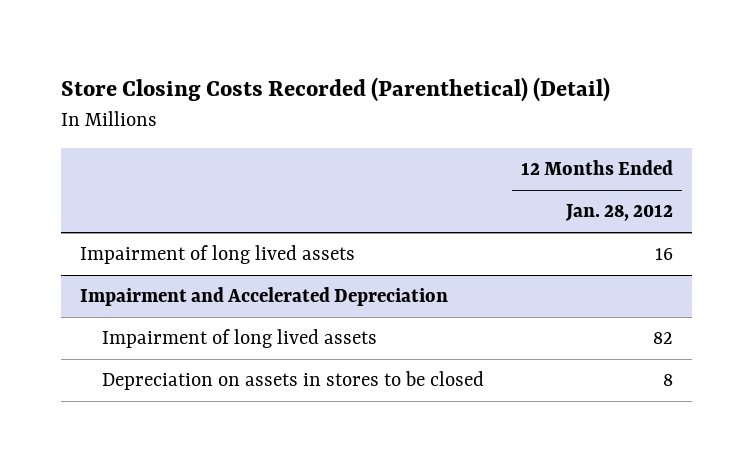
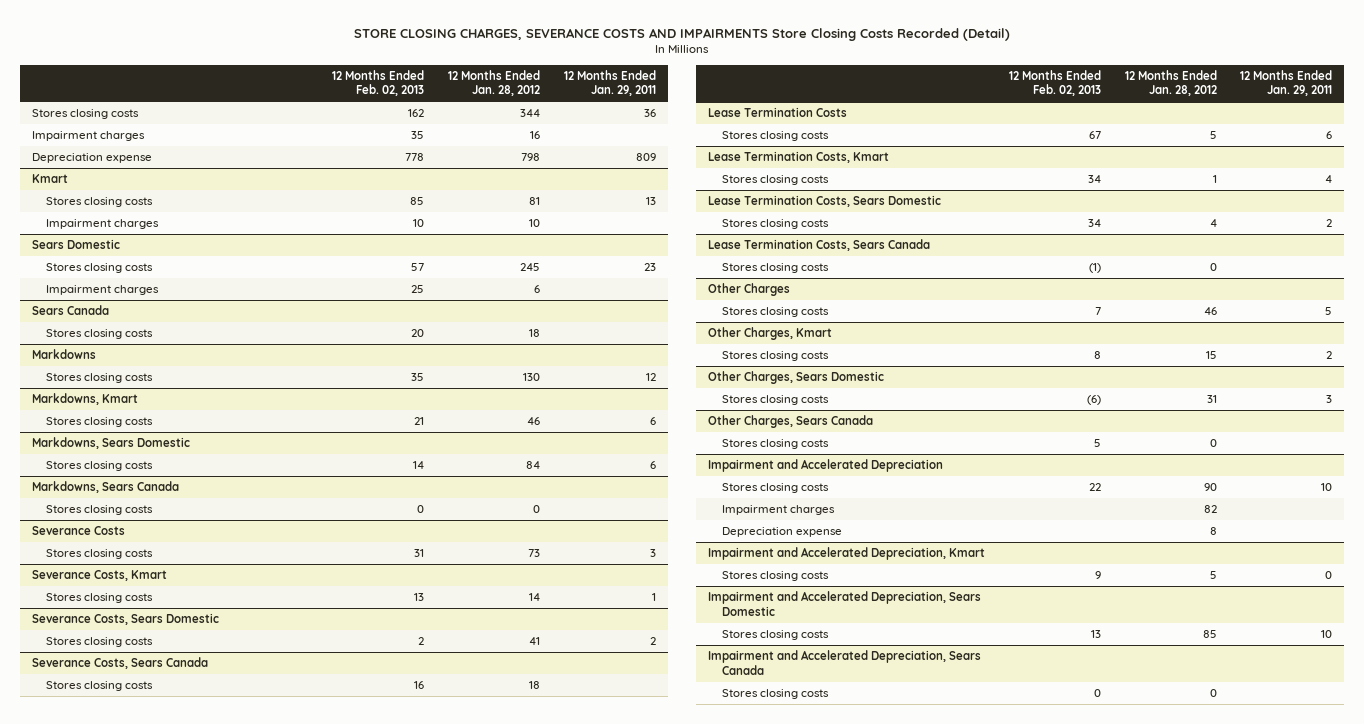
[61,76,611,102] Store Closing Costs Recorded (Parenthetical) (Detail) -> [354,27,1011,41] STORE CLOSING CHARGES, SEVERANCE COSTS AND IMPAIRMENTS Store Closing Costs Recorded (Detail)
none -> [332,69,425,97] 12 Months Ended Feb. 02, 2013
none -> [563,69,656,97] 12 Months Ended Jan. 29, 2011
none -> [31,108,139,119] Stores closing costs
[79,245,355,265] Impairment of long lived assets -> [31,130,145,141] Impairment charges
none -> [31,152,152,163] Depreciation expense
none -> [31,173,68,183] Kmart
none -> [45,196,153,207] Stores closing costs
none -> [45,218,159,229] Impairment charges
none -> [31,238,120,249] Sears Domestic
none -> [45,262,153,273] Stores closing costs
none -> [45,284,159,295] Impairment charges
none -> [31,304,109,315] Sears Canada
none -> [45,328,153,339] Stores closing costs
none -> [31,348,96,359] Markdowns
none -> [45,372,153,383] Stores closing costs
none -> [31,392,138,405] Markdowns, Kmart
none -> [45,416,153,427] Stores closing costs
none -> [31,436,190,449] Markdowns, Sears Domestic
none -> [45,460,153,471] Stores closing costs
none -> [31,480,179,493] Markdowns, Sears Canada
none -> [45,504,153,515] Stores closing costs
none -> [31,525,125,535] Severance Costs
none -> [45,548,153,559] Stores closing costs
none -> [31,569,167,581] Severance Costs, Kmart
none -> [45,592,153,603] Stores closing costs
none -> [31,612,219,625] Severance Costs, Sears Domestic
none -> [45,636,153,647] Stores closing costs
none -> [31,656,208,669] Severance Costs, Sears Canada
none -> [45,680,153,691] Stores closing costs
none -> [708,106,848,117] Lease Termination Costs
none -> [722,130,830,141] Stores closing costs
none -> [708,150,890,163] Lease Termination Costs, Kmart
none -> [722,174,830,185] Stores closing costs
none -> [708,194,942,207] Lease Termination Costs, Sears Domestic
none -> [722,218,830,229] Stores closing costs
none -> [708,238,931,251] Lease Termination Costs, Sears Canada
none -> [722,262,830,273] Stores closing costs
none -> [708,282,791,296] Other Charges
none -> [722,306,830,317] Stores closing costs
none -> [708,326,833,340] Other Charges, Kmart
none -> [722,350,830,361] Stores closing costs
none -> [708,370,885,384] Other Charges, Sears Domestic
none -> [722,394,830,405] Stores closing costs
none -> [708,414,874,428] Other Charges, Sears Canada
none -> [722,438,830,449] Stores closing costs
none -> [722,482,830,493] Stores closing costs
[102,329,378,349] Impairment of long lived assets -> [722,504,836,515] Impairment charges
[102,371,485,391] Depreciation on assets in stores to be closed -> [722,526,843,537] Depreciation expense
none -> [708,546,986,560] Impairment and Accelerated Depreciation, Kmart
none -> [722,570,830,581] Stores closing costs
none -> [708,590,982,616] Impairment and Accelerated Depreciation, Sears Domestic
none -> [722,629,830,640] Stores closing costs
none -> [708,649,982,675] Impairment and Accelerated Depreciation, Sears Canada
none -> [722,688,830,699] Stores closing costs

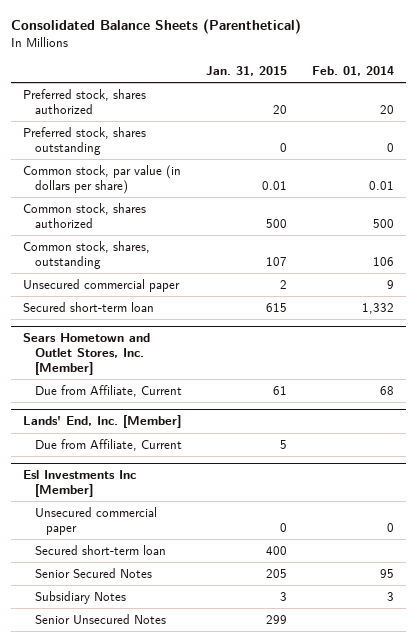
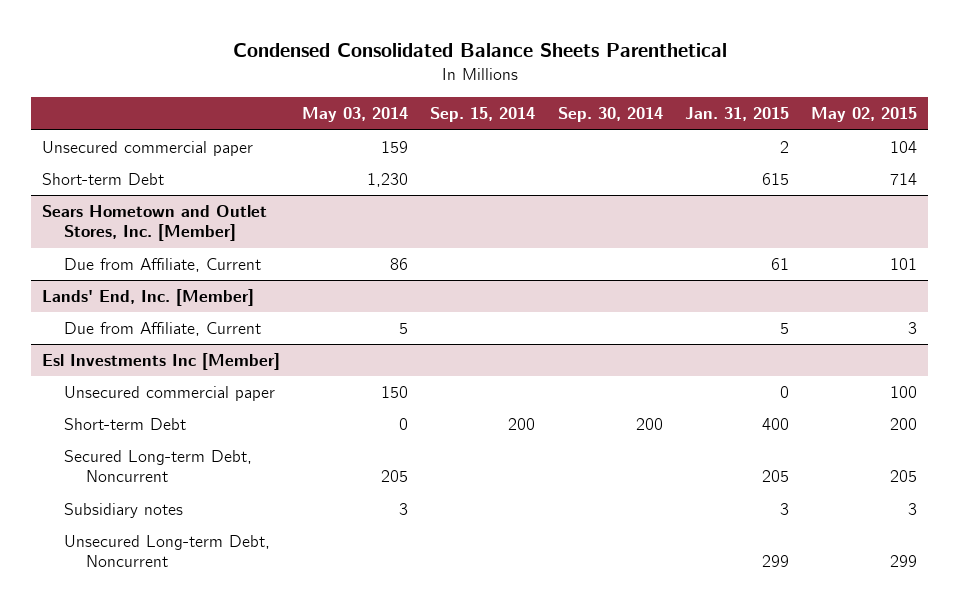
[11,19,302,35] Consolidated Balance Sheets (Parenthetical) -> [232,43,727,58] Condensed Consolidated Balance Sheets Parenthetical
[311,66,394,77] Feb. 01, 2014 -> none
none -> [302,107,409,123] May 03, 2014
none -> [430,107,536,123] Sep. 15, 2014
none -> [557,107,663,123] Sep. 30, 2014
none -> [810,107,917,123] May 02, 2015
[23,88,147,114] Preferred stock, shares authorized -> none
[23,126,147,155] Preferred stock, shares outstanding -> none
[23,164,182,194] Common stock, par value (in dollars per share) -> none
[23,202,147,228] Common stock, shares authorized -> none
[23,240,151,269] Common stock, shares, outstanding -> none
[23,301,155,312] Secured short-term loan -> [42,173,165,186] Short-term Debt
[34,544,166,555] Secured short-term loan -> [64,418,187,431] Short-term Debt
[34,567,152,578] Senior Secured Notes -> [64,450,253,483] Secured Long-term Debt, Noncurrent
[34,590,126,604] Subsidiary Notes -> [64,503,184,519] Subsidiary notes
[34,613,166,624] Senior Unsecured Notes -> [64,535,271,568] Unsecured Long-term Debt, Noncurrent

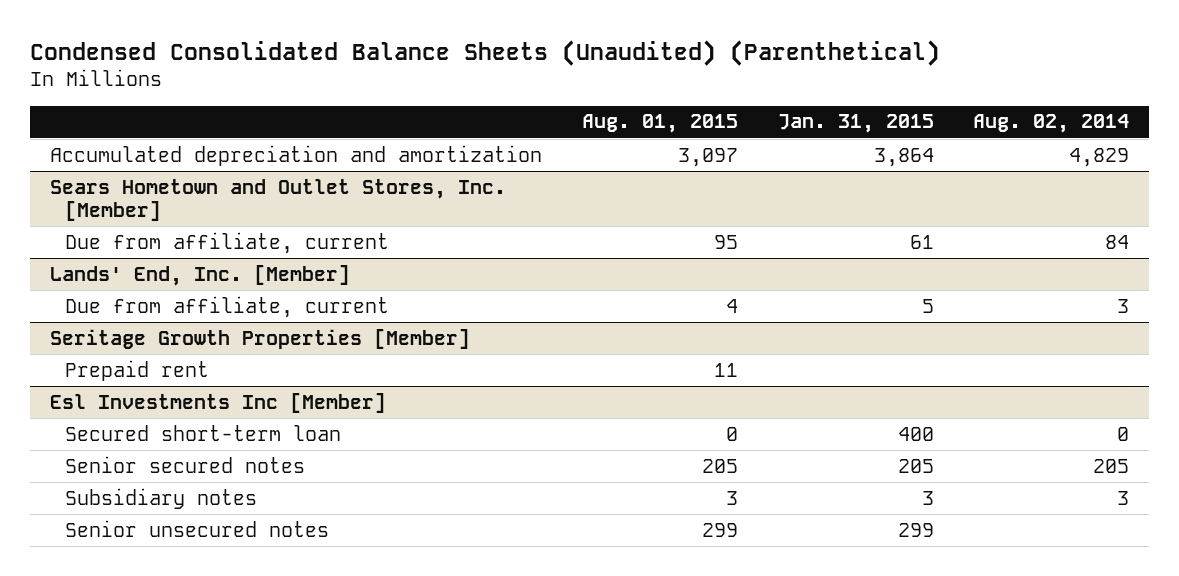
[232,43,727,58] Condensed Consolidated Balance Sheets Parenthetical -> [29,40,940,67] Condensed Consolidated Balance Sheets (Unaudited) (Parenthetical)
[302,107,409,123] May 03, 2014 -> none
[430,107,536,123] Sep. 15, 2014 -> none
[557,107,663,123] Sep. 30, 2014 -> none
[810,107,917,123] May 02, 2015 -> none
none -> [581,114,738,134] Aug. 01, 2015
none -> [973,114,1130,134] Aug. 02, 2014
[42,141,254,157] Unsecured commercial paper -> none
[42,173,165,186] Short-term Debt -> none
none -> [49,144,542,166] Accumulated depreciation and amortization
[64,258,262,273] Due from Affiliate, Current -> [64,231,389,254] Due from affiliate, current
[64,322,262,337] Due from Affiliate, Current -> [64,295,389,318] Due from affiliate, current
none -> [49,328,470,349] Seritage Growth Properties [Member]
none -> [64,359,209,381] Prepaid rent
[64,386,276,402] Unsecured commercial paper -> none
[64,418,187,431] Short-term Debt -> none
none -> [64,424,341,441] Secured short-term loan
[64,450,253,483] Secured Long-term Debt, Noncurrent -> [64,455,305,473] Senior secured notes
[64,535,271,568] Unsecured Long-term Debt, Noncurrent -> [64,519,329,537] Senior unsecured notes

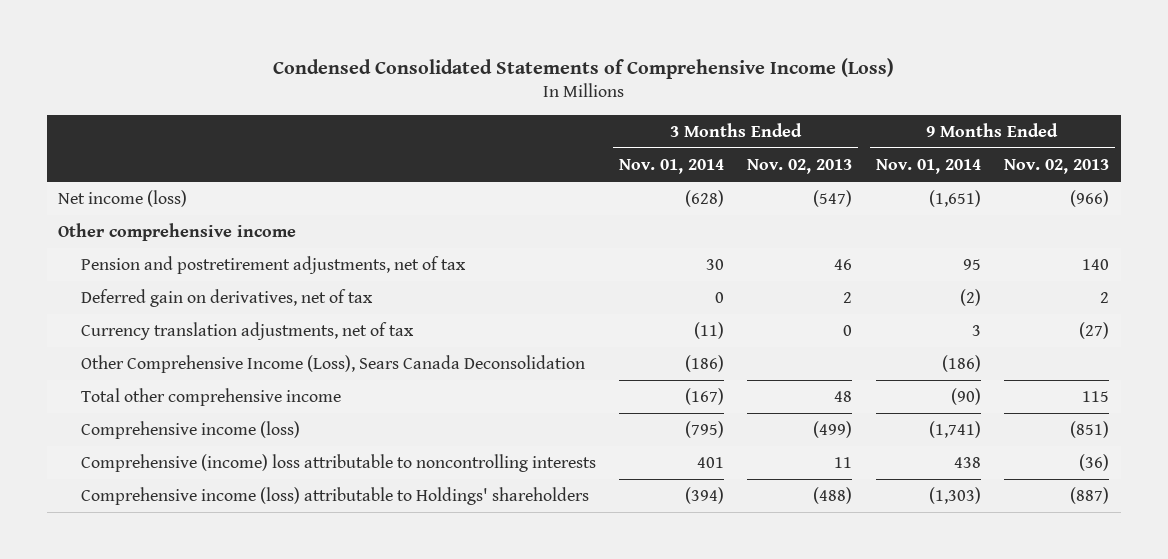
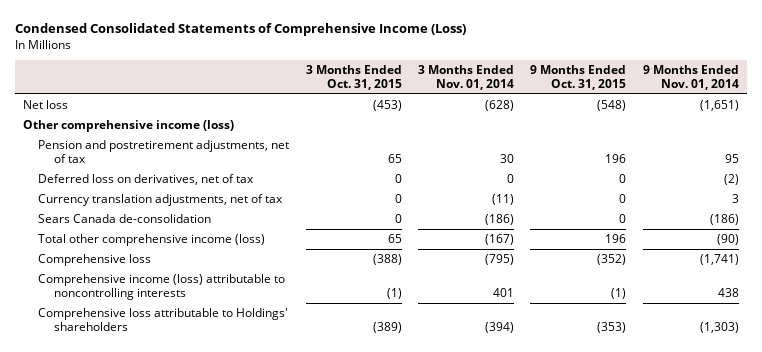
[747,159,853,175] Nov. 02, 2013 -> none
[1004,159,1110,175] Nov. 02, 2013 -> none
none -> [305,65,402,90] 3 Months Ended Oct. 31, 2015
none -> [530,65,627,90] 9 Months Ended Oct. 31, 2015
[58,190,188,208] Net income (loss) -> [23,100,69,110] Net loss
[58,223,297,242] Other comprehensive income -> [23,120,235,133] Other comprehensive income (loss)
[80,289,373,308] Deferred gain on derivatives, net of tax -> [38,174,255,186] Deferred loss on derivatives, net of tax
[80,355,585,374] Other Comprehensive Income (Loss), Sears Canada Deconsolidation -> [38,214,212,224] Sears Canada de-consolidation
[80,388,341,407] Total other comprehensive income -> [38,234,266,247] Total other comprehensive income (loss)
[80,421,300,440] Comprehensive income (loss) -> [38,254,152,267] Comprehensive loss
[80,454,596,473] Comprehensive (income) loss attributable to noncontrolling interests -> [38,274,286,300] Comprehensive income (loss) attributable to noncontrolling interests
[80,487,589,506] Comprehensive income (loss) attributable to Holdings' shareholders -> [38,308,289,331] Comprehensive loss attributable to Holdings' shareholders

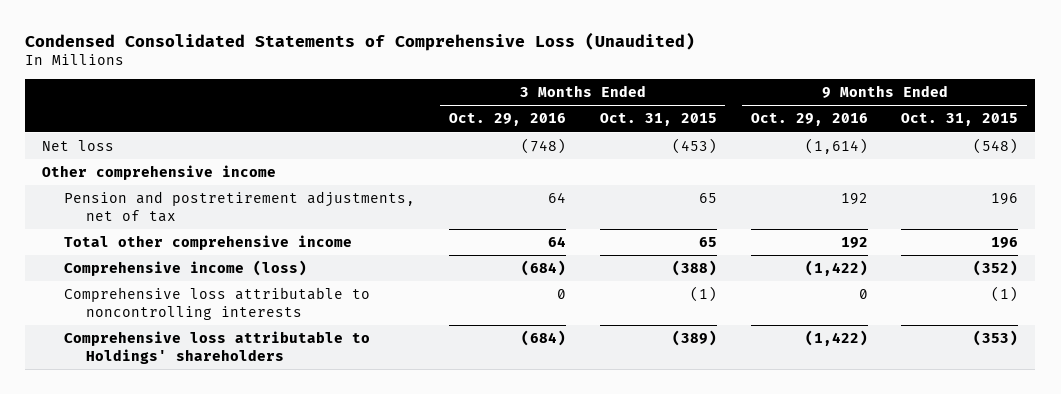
[15,23,467,37] Condensed Consolidated Statements of Comprehensive Income (Loss) -> [25,31,696,51] Condensed Consolidated Statements of Comprehensive Loss (Unaudited)
[418,65,515,90] 3 Months Ended Nov. 01, 2014 -> none
[642,65,739,90] 9 Months Ended Nov. 01, 2014 -> none
none -> [448,113,566,127] Oct. 29, 2016
none -> [750,113,868,127] Oct. 29, 2016
[23,120,235,133] Other comprehensive income (loss) -> [42,164,277,180] Other comprehensive income
[38,174,255,186] Deferred loss on derivatives, net of tax -> none
[38,194,284,207] Currency translation adjustments, net of tax -> none
[38,214,212,224] Sears Canada de-consolidation -> none
[38,234,266,247] Total other comprehensive income (loss) -> [64,234,353,250] Total other comprehensive income
[38,254,152,267] Comprehensive loss -> [64,259,308,276] Comprehensive income (loss)
[38,274,286,300] Comprehensive income (loss) attributable to noncontrolling interests -> [64,286,371,320] Comprehensive loss attributable to noncontrolling interests

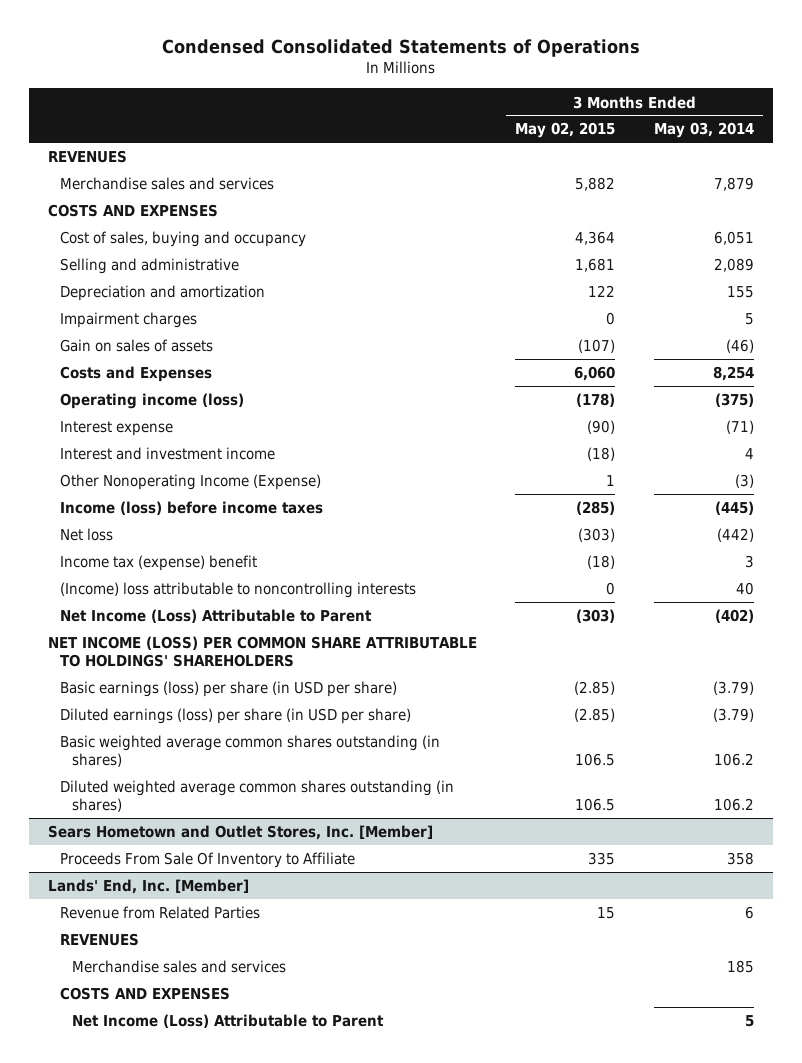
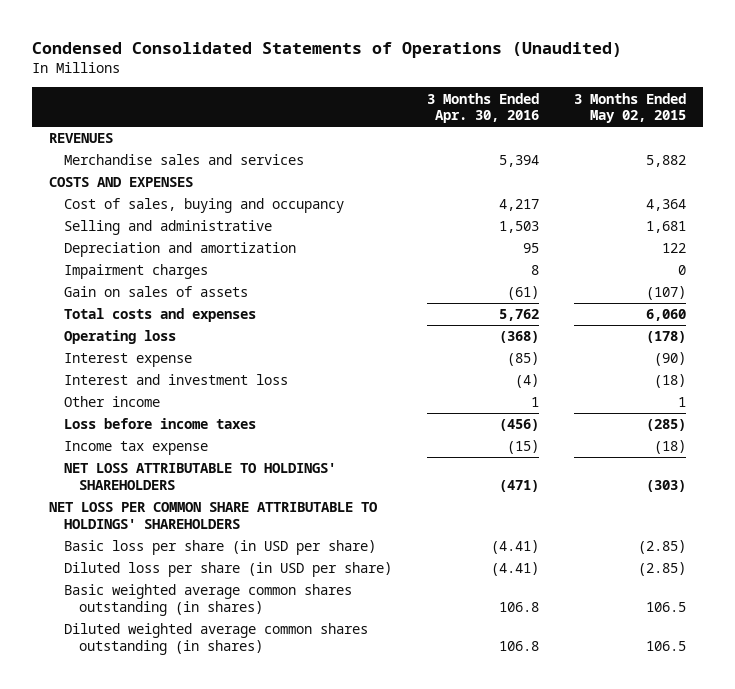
[161,38,640,57] Condensed Consolidated Statements of Operations -> [31,41,622,58] Condensed Consolidated Statements of Operations (Unaudited)
[653,122,754,139] May 03, 2014 -> none
none -> [426,92,539,124] 3 Months Ended Apr. 30, 2016
[60,366,213,383] Costs and Expenses -> [63,308,256,323] Total costs and expenses
[60,393,245,410] Operating income (loss) -> [63,330,176,345] Operating loss
[60,528,114,542] Net loss -> none
[60,582,417,599] (Income) loss attributable to noncontrolling interests -> none
[60,447,276,461] Interest and investment income -> [63,374,288,386] Interest and investment loss
[60,474,322,491] Other Nonoperating Income (Expense) -> [63,396,160,408] Other income
[60,501,324,516] Income (loss) before income taxes -> [63,418,256,430] Loss before income taxes
[60,555,258,572] Income tax (expense) benefit -> [63,441,208,456] Income tax expense
[60,609,373,624] Net Income (Loss) Attributable to Parent -> [63,463,336,490] NET LOSS ATTRIBUTABLE TO HOLDINGS' SHAREHOLDERS
[48,636,478,668] NET INCOME (LOSS) PER COMMON SHARE ATTRIBUTABLE TO HOLDINGS' SHAREHOLDERS -> [49,502,378,529] NET LOSS PER COMMON SHARE ATTRIBUTABLE TO HOLDINGS' SHAREHOLDERS
[60,681,398,698] Basic earnings (loss) per share (in USD per share) -> [63,540,376,556] Basic loss per share (in USD per share)
[60,708,412,725] Diluted earnings (loss) per share (in USD per share) -> [63,562,392,578] Diluted loss per share (in USD per share)
[48,825,434,841] Sears Hometown and Outlet Stores, Inc. [Member] -> none
[60,852,356,869] Proceeds From Sale Of Inventory to Affiliate -> none
[48,879,250,895] Lands' End, Inc. [Member] -> none
[60,906,261,920] Revenue from Related Parties -> none
[60,933,140,947] REVENUES -> none
[72,960,287,974] Merchandise sales and services -> none
[60,987,231,1001] COSTS AND EXPENSES -> none
[72,1014,385,1029] Net Income (Loss) Attributable to Parent -> none

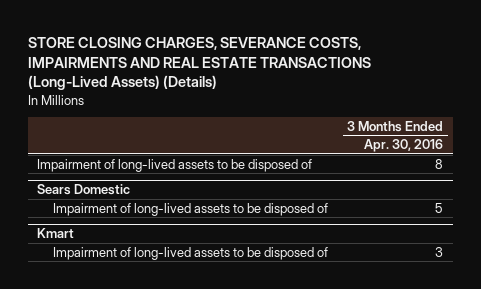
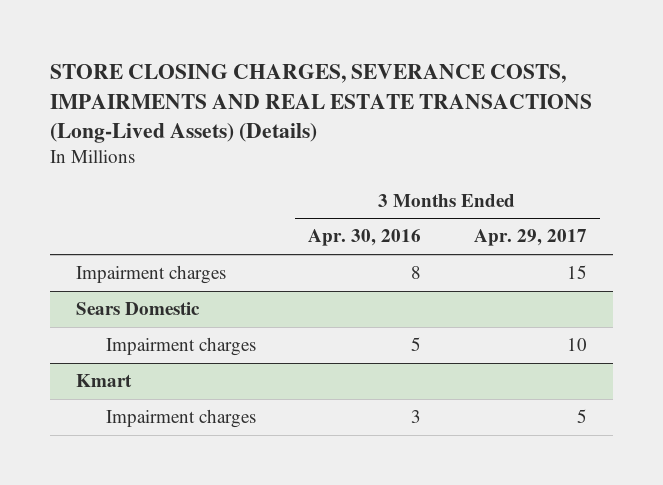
none -> [473,229,587,247] Apr. 29, 2017
[37,158,313,172] Impairment of long-lived assets to be disposed of -> none
none -> [76,265,227,285] Impairment charges
[53,202,329,216] Impairment of long-lived assets to be disposed of -> none
none -> [105,337,256,357] Impairment charges
[53,246,329,260] Impairment of long-lived assets to be disposed of -> none
none -> [105,409,256,429] Impairment charges

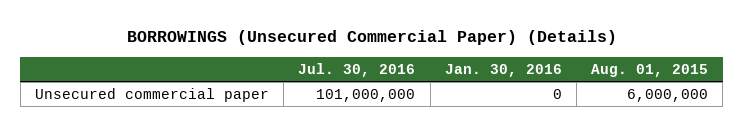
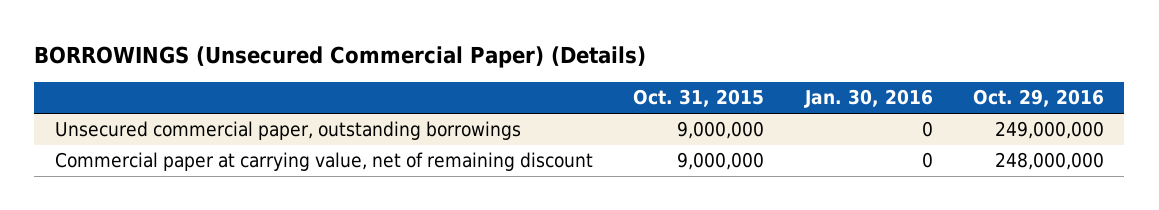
[298,62,416,77] Jul. 30, 2016 -> none
[591,63,709,77] Aug. 01, 2015 -> none
none -> [633,89,765,108] Oct. 31, 2015
none -> [973,89,1105,108] Oct. 29, 2016
none -> [54,121,521,141] Unsecured commercial paper, outstanding borrowings
[34,87,269,102] Unsecured commercial paper -> [54,152,593,172] Commercial paper at carrying value, net of remaining discount

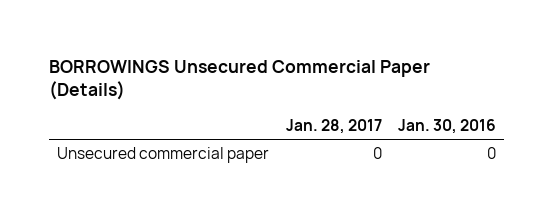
[34,46,647,69] BORROWINGS (Unsecured Commercial Paper) (Details) -> [48,59,430,101] BORROWINGS Unsecured Commercial Paper (Details)
[633,89,765,108] Oct. 31, 2015 -> none
[973,89,1105,108] Oct. 29, 2016 -> none
none -> [285,118,382,134] Jan. 28, 2017
[54,121,521,141] Unsecured commercial paper, outstanding borrowings -> none
[54,152,593,172] Commercial paper at carrying value, net of remaining discount -> [57,147,270,164] Unsecured commercial paper

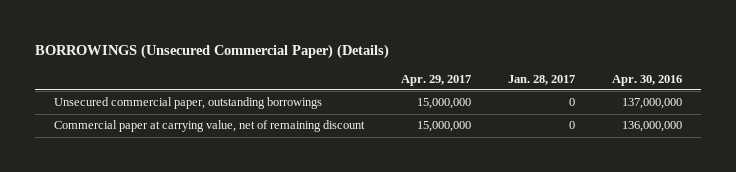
[48,59,430,101] BORROWINGS Unsecured Commercial Paper (Details) -> [34,43,389,59] BORROWINGS (Unsecured Commercial Paper) (Details)
[398,118,497,134] Jan. 30, 2016 -> none
none -> [400,74,471,86] Apr. 29, 2017
none -> [612,74,683,86] Apr. 30, 2016
none -> [53,97,322,110] Unsecured commercial paper, outstanding borrowings
[57,147,270,164] Unsecured commercial paper -> [53,120,365,133] Commercial paper at carrying value, net of remaining discount

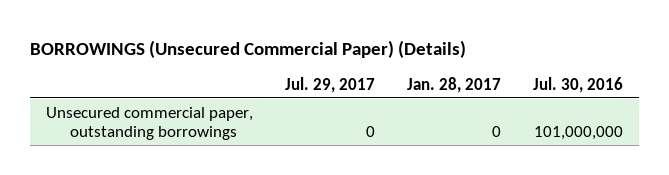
[400,74,471,86] Apr. 29, 2017 -> none
[612,74,683,86] Apr. 30, 2016 -> none
none -> [284,76,375,93] Jul. 29, 2017
none -> [533,76,624,93] Jul. 30, 2016
[53,120,365,133] Commercial paper at carrying value, net of remaining discount -> none

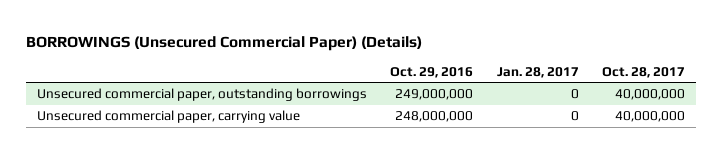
[284,76,375,93] Jul. 29, 2017 -> none
[533,76,624,93] Jul. 30, 2016 -> none
none -> [390,66,474,78] Oct. 29, 2016
none -> [601,66,685,78] Oct. 28, 2017
none -> [37,110,301,124] Unsecured commercial paper, carrying value

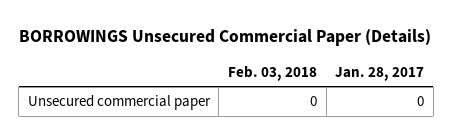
[25,35,422,51] BORROWINGS (Unsecured Commercial Paper) (Details) -> [18,29,431,47] BORROWINGS Unsecured Commercial Paper (Details)
[390,66,474,78] Oct. 29, 2016 -> none
[601,66,685,78] Oct. 28, 2017 -> none
none -> [227,65,317,81] Feb. 03, 2018
[37,88,368,102] Unsecured commercial paper, outstanding borrowings -> none
[37,110,301,124] Unsecured commercial paper, carrying value -> [27,95,211,111] Unsecured commercial paper

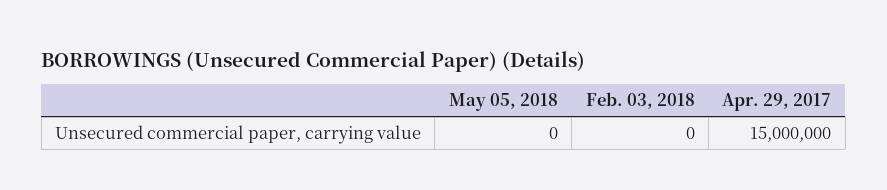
[18,29,431,47] BORROWINGS Unsecured Commercial Paper (Details) -> [41,51,586,73] BORROWINGS (Unsecured Commercial Paper) (Details)
[335,66,425,81] Jan. 28, 2017 -> none
none -> [448,92,558,111] May 05, 2018
none -> [722,92,832,111] Apr. 29, 2017
[27,95,211,111] Unsecured commercial paper -> [55,125,422,145] Unsecured commercial paper, carrying value

